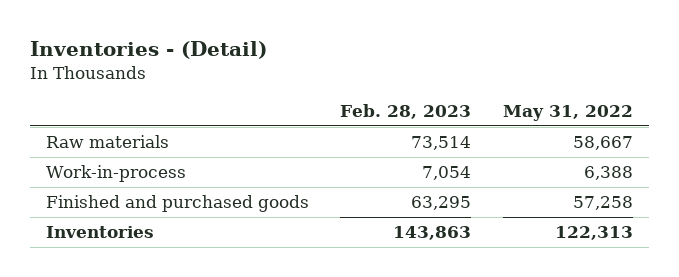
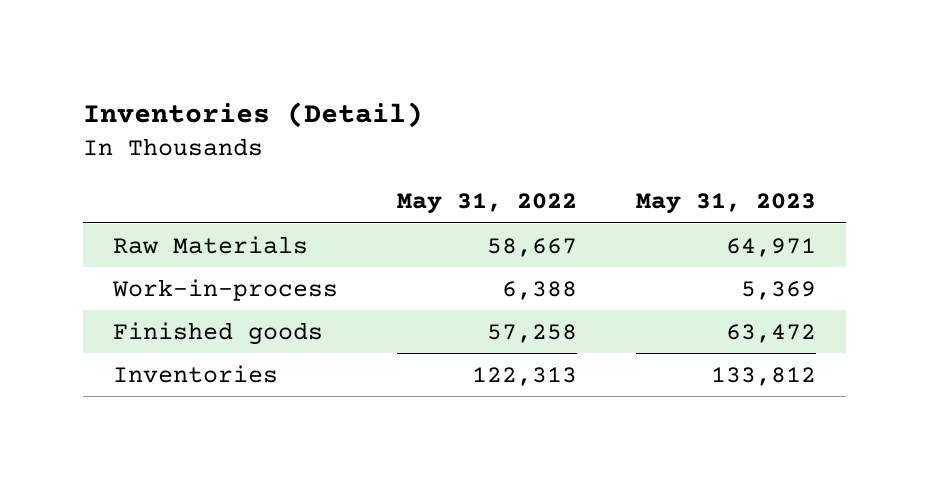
[29,40,267,59] Inventories - (Detail) -> [83,101,424,128] Inventories (Detail)
[340,103,472,119] Feb. 28, 2023 -> none
none -> [635,193,816,215] May 31, 2023
[45,135,169,149] Raw materials -> [112,235,308,254] Raw Materials
[45,195,309,213] Finished and purchased goods -> [112,321,323,345] Finished goods

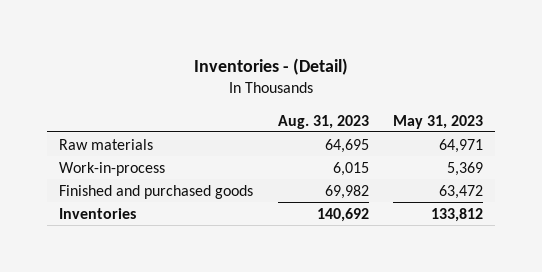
[83,101,424,128] Inventories (Detail) -> [194,57,349,75] Inventories - (Detail)
[396,193,577,215] May 31, 2022 -> none
none -> [277,114,369,129] Aug. 31, 2023
[112,235,308,254] Raw Materials -> [59,138,154,150] Raw materials
[112,321,323,345] Finished goods -> [59,184,254,199] Finished and purchased goods

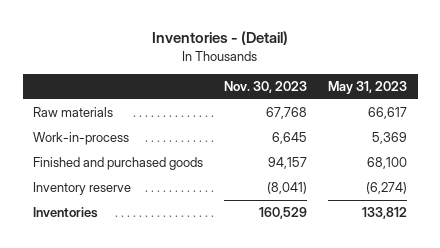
[277,114,369,129] Aug. 31, 2023 -> none
none -> [224,81,308,94] Nov. 30, 2023
[438,138,483,153] 64,971 -> [368,107,408,120] 66,617
[438,184,483,199] 63,472 -> [367,157,408,170] 68,100
none -> [33,182,132,196] Inventory reserve

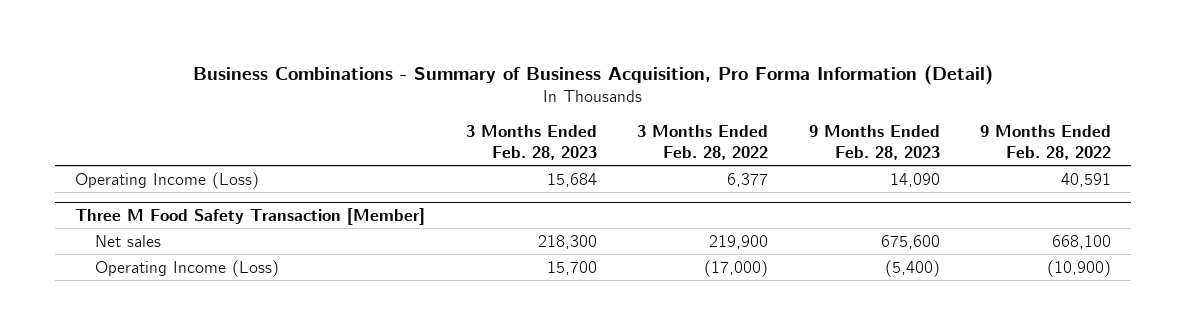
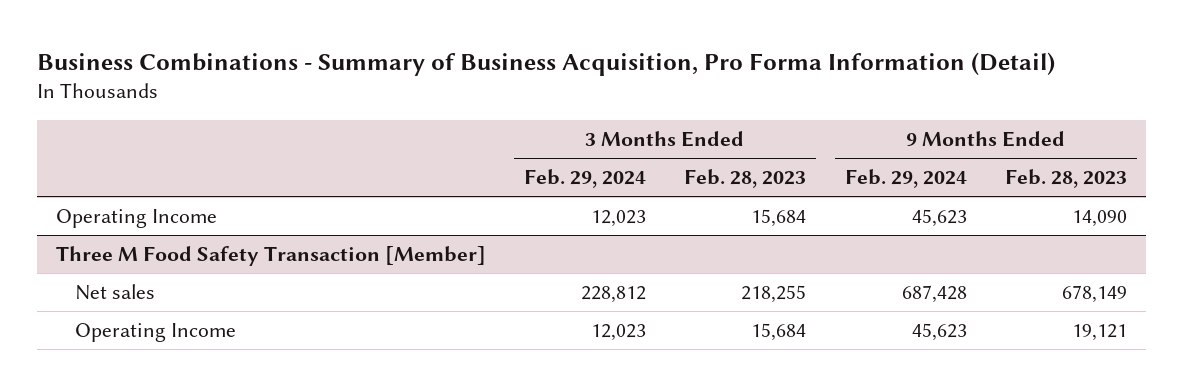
[637,125,769,160] 3 Months Ended Feb. 28, 2022 -> none
[980,125,1112,160] 9 Months Ended Feb. 28, 2022 -> none
none -> [524,169,647,189] Feb. 29, 2024
none -> [844,169,967,189] Feb. 29, 2024
[75,171,260,189] Operating Income (Loss) -> [55,209,217,229] Operating Income
[537,234,597,249] 218,300 -> [741,285,807,304] 218,255
[880,234,940,249] 675,600 -> [1062,285,1128,304] 678,149
[94,259,279,277] Operating Income (Loss) -> [75,323,237,343] Operating Income
[546,260,597,275] 15,700 -> [751,323,807,342] 15,684
[884,259,940,277] (5,400) -> [1072,324,1128,342] 19,121

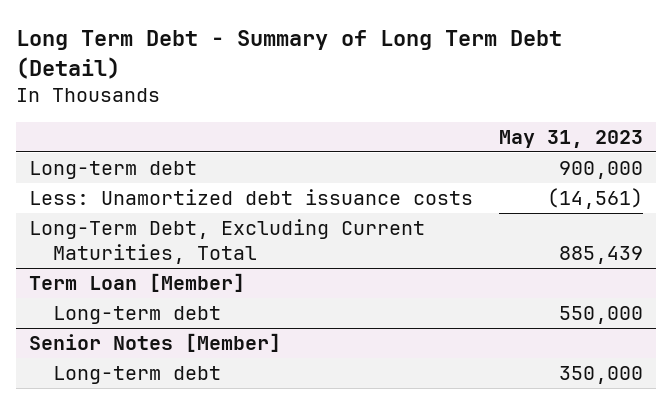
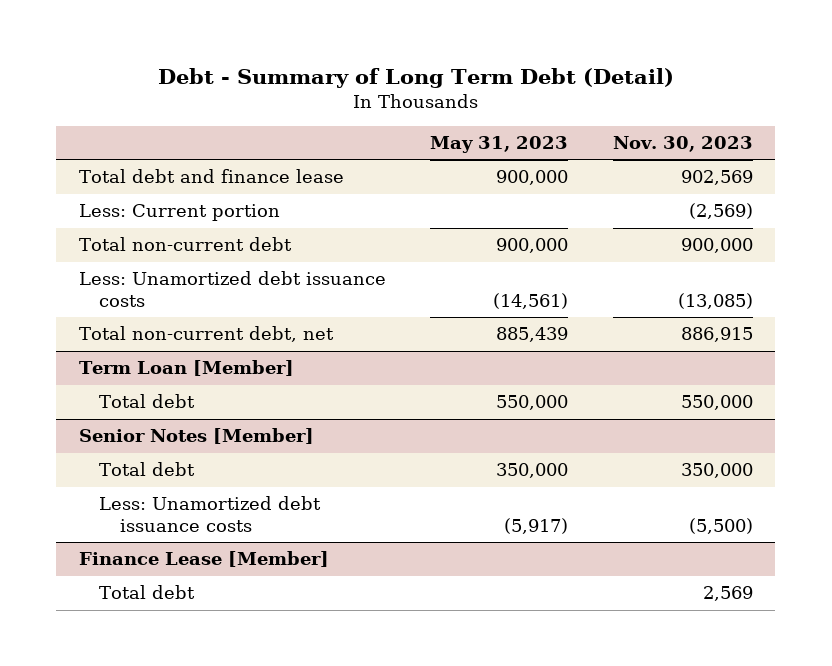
[16,30,563,80] Long Term Debt - Summary of Long Term Debt (Detail) -> [157,67,674,88] Debt - Summary of Long Term Debt (Detail)
none -> [612,135,753,152] Nov. 30, 2023
[29,161,198,180] Long-term debt -> none
none -> [78,169,344,184] Total debt and finance lease
none -> [78,204,280,222] Less: Current portion
none -> [78,237,292,252] Total non-current debt
[29,219,426,264] Long-Term Debt, Excluding Current Maturities, Total -> [78,326,334,343] Total non-current debt, net
[53,306,222,325] Long-term debt -> [99,394,196,409] Total debt
[53,366,222,385] Long-term debt -> [99,462,196,477] Total debt
none -> [99,496,322,532] Less: Unamortized debt issuance costs
none -> [78,551,329,568] Finance Lease [Member]
none -> [99,585,196,600] Total debt

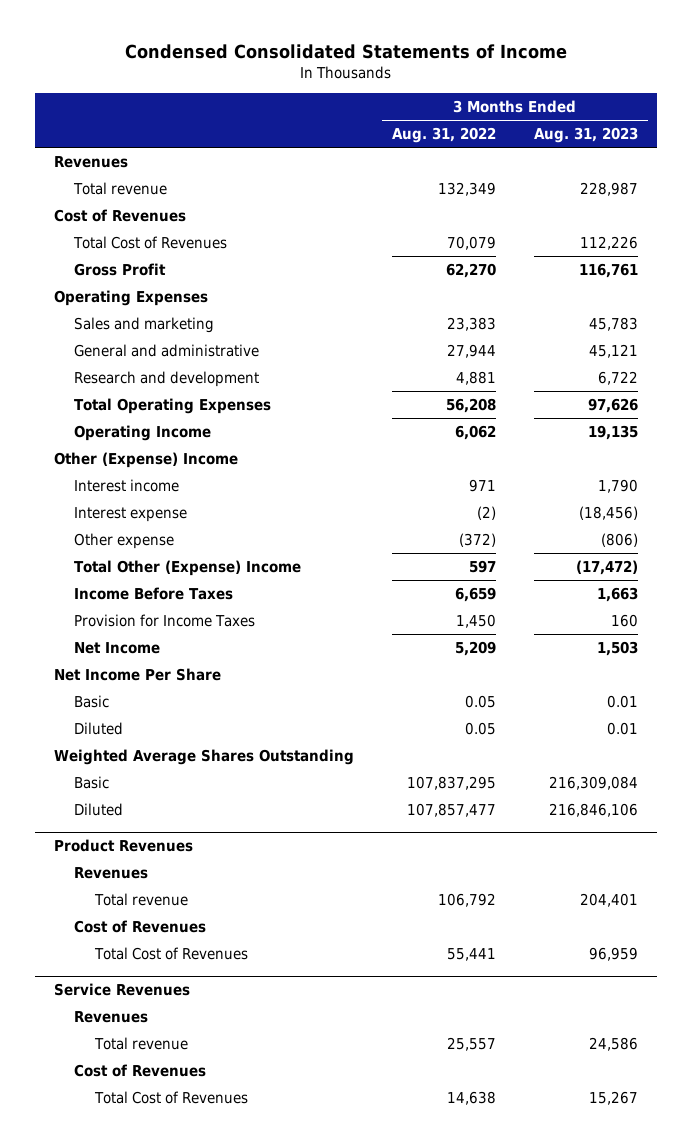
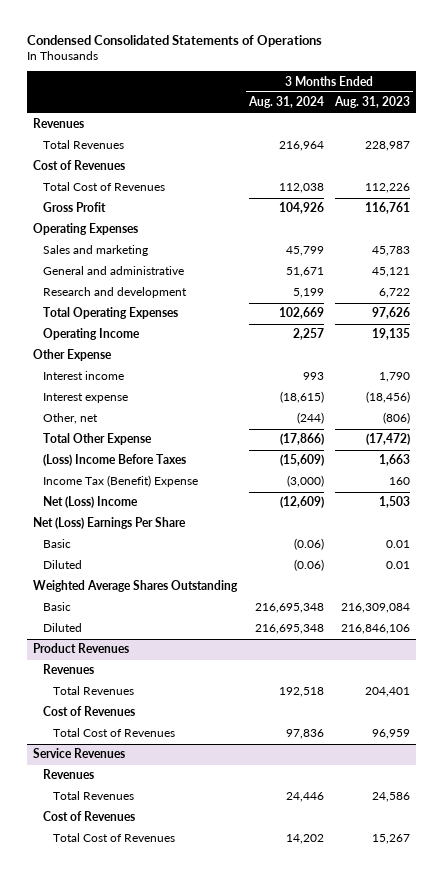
[124,44,567,60] Condensed Consolidated Statements of Income -> [27,34,323,47] Condensed Consolidated Statements of Operations
[391,127,496,144] Aug. 31, 2022 -> none
none -> [247,96,324,109] Aug. 31, 2024
[73,182,168,196] Total revenue -> [43,140,125,150] Total Revenues
[53,452,238,469] Other (Expense) Income -> [33,349,113,362] Other Expense
[74,533,175,550] Other expense -> [43,413,99,425] Other, net
[74,560,302,577] Total Other (Expense) Income -> [43,433,153,446] Total Other Expense
[74,587,234,601] Income Before Taxes -> [43,454,187,467] (Loss) Income Before Taxes
[74,614,256,628] Provision for Income Taxes -> [43,475,199,488] Income Tax (Benefit) Expense
[74,642,161,655] Net Income -> [43,496,139,509] Net (Loss) Income
[53,668,221,682] Net Income Per Share -> [33,517,187,530] Net (Loss) Earnings Per Share
[93,893,188,907] Total revenue -> [53,686,135,696] Total Revenues
[93,1037,188,1051] Total revenue -> [53,791,135,801] Total Revenues

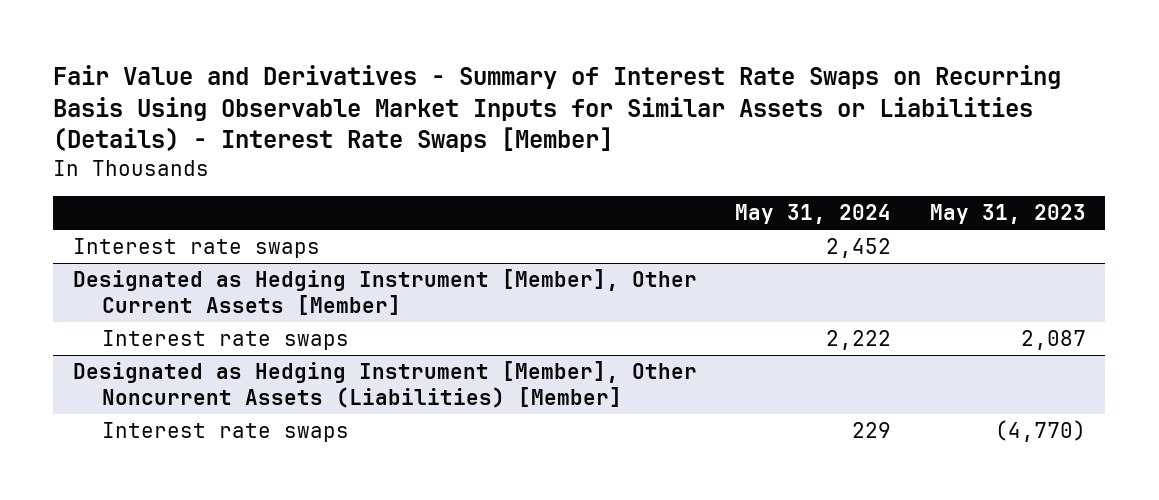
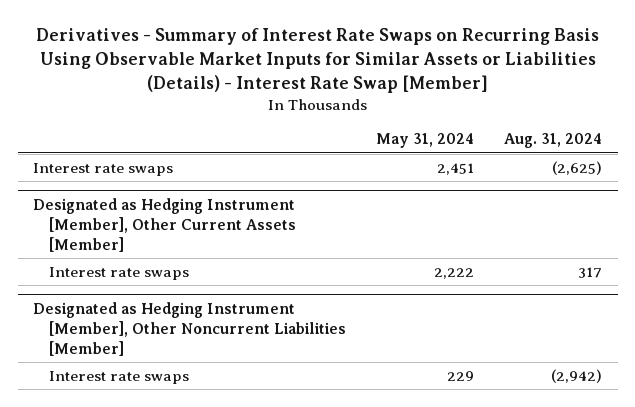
[53,64,1062,153] Fair Value and Derivatives - Summary of Interest Rate Swaps on Recurring Basis Using Observable Market Inputs for Similar Assets or Liabilities (Details) - Interest Rate Swaps [Member] -> [35,28,599,94] Derivatives - Summary of Interest Rate Swaps on Recurring Basis Using Observable Market Inputs for Similar Assets or Liabilities (Details) - Interest Rate Swap [Member]
[929,204,1086,225] May 31, 2023 -> none
none -> [504,133,603,149] Aug. 31, 2024
[826,237,892,258] 2,452 -> [437,163,475,176] 2,451
[72,360,697,409] Designated as Hedging Instrument [Member], Other Noncurrent Assets (Liabilities) [Member] -> [32,301,346,356] Designated as Hedging Instrument [Member], Other Noncurrent Liabilities [Member]

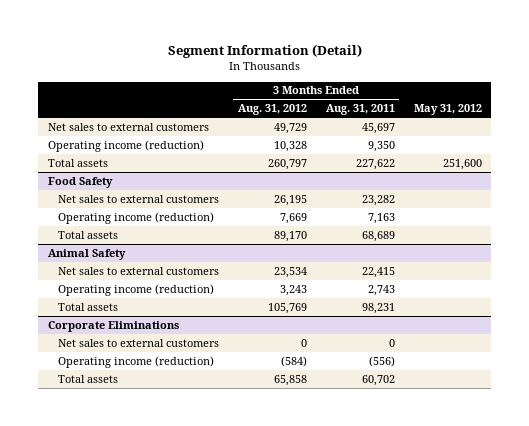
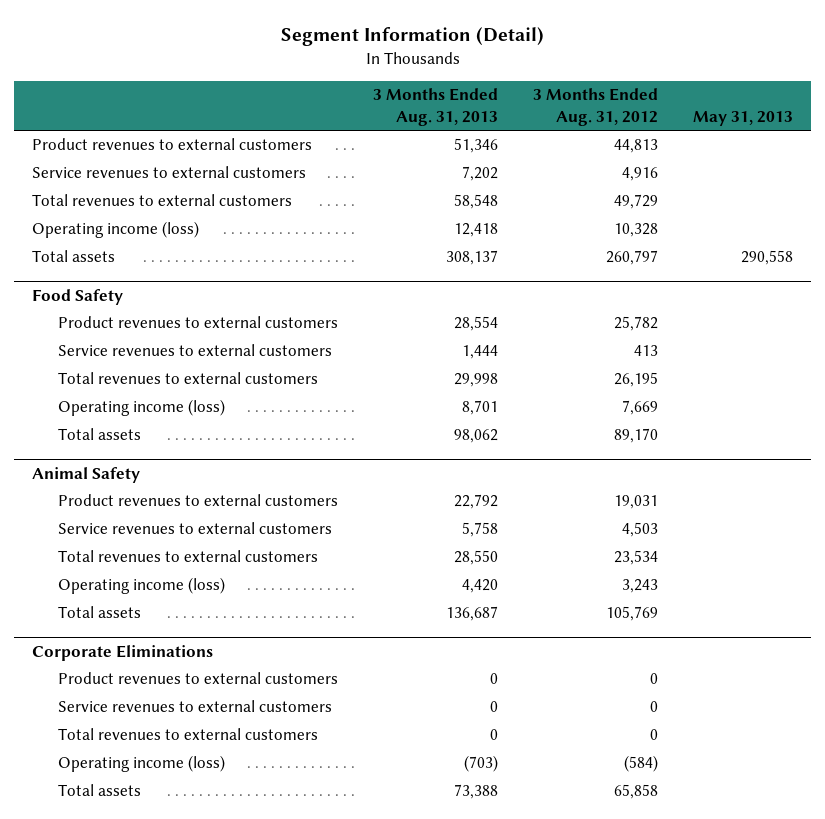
[325,104,395,116] Aug. 31, 2011 -> none
[413,104,482,116] May 31, 2012 -> none
none -> [373,88,499,127] 3 Months Ended Aug. 31, 2013
none -> [693,111,794,127] May 31, 2013
none -> [31,138,312,151] Product revenues to external customers
none -> [31,166,306,179] Service revenues to external customers
[47,122,209,131] Net sales to external customers -> [31,194,292,207] Total revenues to external customers
[47,139,204,152] Operating income (reduction) -> [31,221,199,239] Operating income (loss)
none -> [57,316,338,329] Product revenues to external customers
none -> [57,344,332,357] Service revenues to external customers
[57,194,219,203] Net sales to external customers -> [57,372,318,385] Total revenues to external customers
[57,211,214,224] Operating income (reduction) -> [57,399,225,417] Operating income (loss)
none -> [57,494,338,507] Product revenues to external customers
none -> [57,522,332,535] Service revenues to external customers
[57,266,219,275] Net sales to external customers -> [57,550,318,563] Total revenues to external customers
[57,283,214,296] Operating income (reduction) -> [57,577,225,595] Operating income (loss)
none -> [57,672,338,685] Product revenues to external customers
none -> [57,700,332,713] Service revenues to external customers
[57,338,219,347] Net sales to external customers -> [57,728,318,741] Total revenues to external customers
[57,355,214,368] Operating income (reduction) -> [57,755,225,773] Operating income (loss)

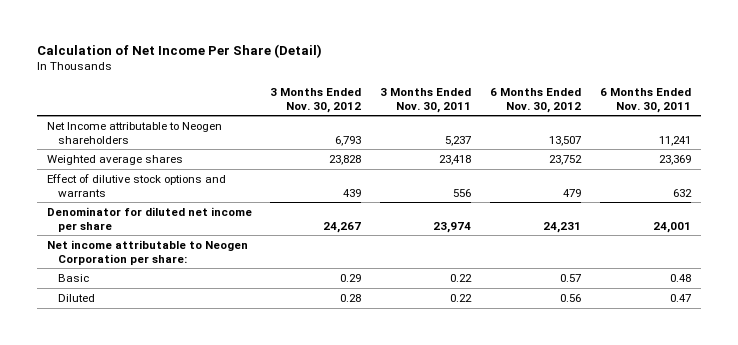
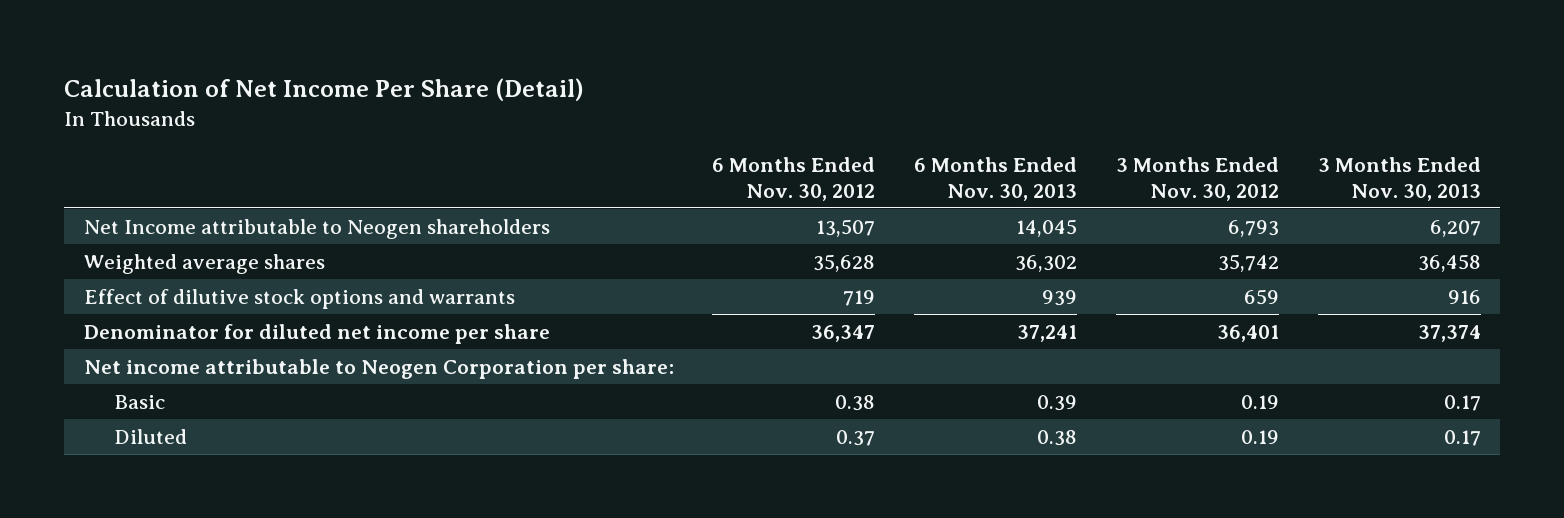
[380,88,472,113] 3 Months Ended Nov. 30, 2011 -> none
[600,88,692,113] 6 Months Ended Nov. 30, 2011 -> none
none -> [914,156,1078,201] 6 Months Ended Nov. 30, 2013
none -> [1317,156,1481,201] 3 Months Ended Nov. 30, 2013
[329,155,362,166] 23,828 -> [1217,253,1279,272] 35,742
[549,155,583,166] 23,752 -> [813,253,876,272] 35,628
[343,188,362,197] 439 -> [1243,288,1279,305] 659
[563,188,582,197] 479 -> [843,289,876,306] 719
[323,221,362,233] 24,267 -> [1216,324,1279,342] 36,401
[543,221,582,233] 24,231 -> [811,324,876,342] 36,347
[340,274,362,283] 0.29 -> [1240,394,1279,409] 0.19
[560,274,582,283] 0.57 -> [835,394,876,411] 0.38
[340,294,362,303] 0.28 -> [1240,429,1279,444] 0.19
[560,294,582,303] 0.56 -> [836,429,876,446] 0.37

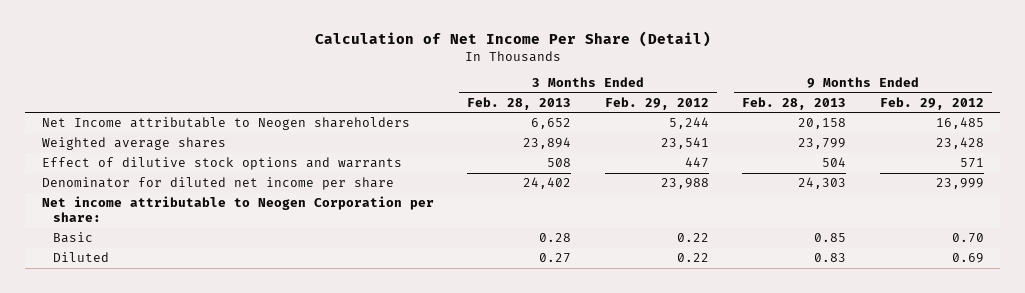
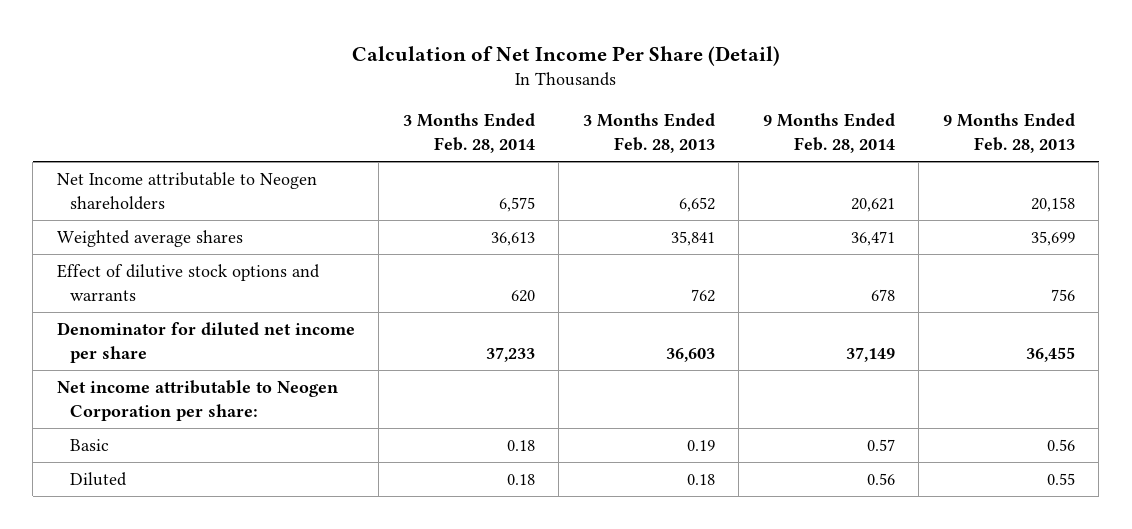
[604,96,709,110] Feb. 29, 2012 -> none
[879,96,984,110] Feb. 29, 2012 -> none
none -> [402,113,535,154] 3 Months Ended Feb. 28, 2014
none -> [762,113,895,154] 9 Months Ended Feb. 28, 2014
[523,137,572,150] 23,894 -> [670,231,715,247] 35,841
[798,138,847,150] 23,799 -> [1030,231,1075,247] 35,699
[547,158,572,168] 508 -> [690,288,715,302] 762
[822,157,847,168] 504 -> [1050,288,1075,301] 756
[523,177,572,190] 24,402 -> [665,347,715,362] 36,603
[798,177,847,190] 24,303 -> [1025,346,1075,362] 36,455
[539,233,572,243] 0.28 -> [686,440,715,452] 0.19
[814,233,847,243] 0.85 -> [1046,439,1075,452] 0.56
[539,253,572,264] 0.27 -> [686,474,715,486] 0.18
[814,253,847,263] 0.83 -> [1046,473,1075,486] 0.55

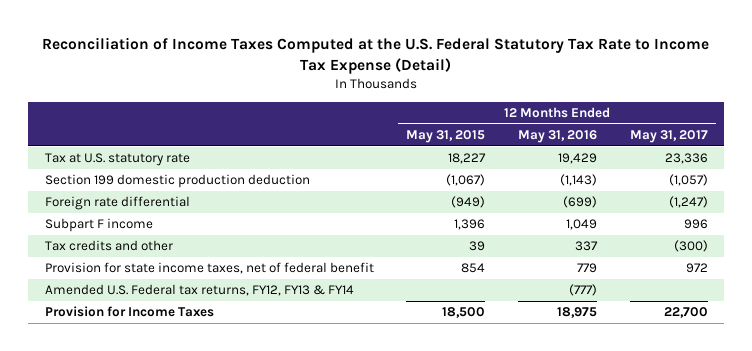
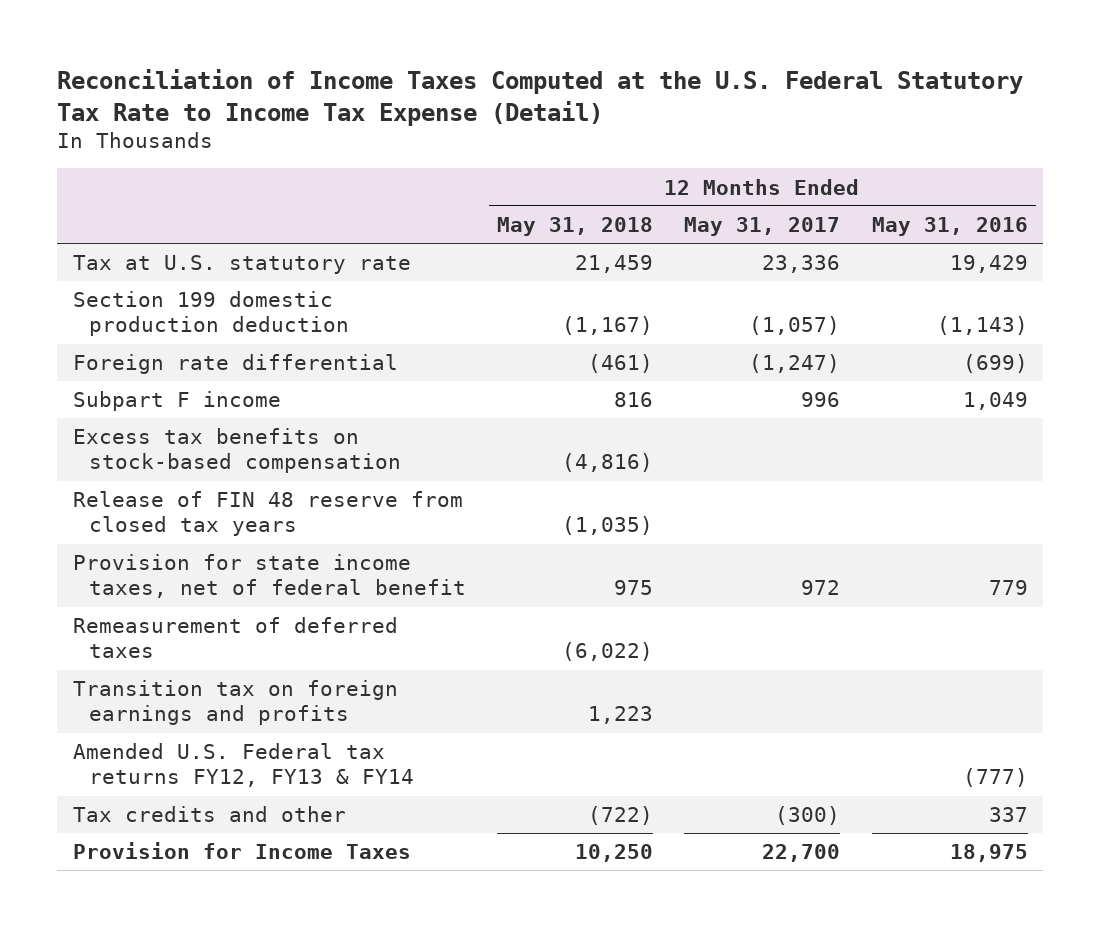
[406,129,486,143] May 31, 2015 -> none
none -> [497,217,654,237] May 31, 2018
none -> [73,428,401,474] Excess tax benefits on stock-based compensation
none -> [73,491,464,537] Release of FIN 48 reserve from closed tax years
none -> [73,617,399,659] Remeasurement of deferred taxes
none -> [73,680,399,726] Transition tax on foreign earnings and profits
[44,284,354,297] Amended U.S. Federal tax returns, FY12, FY13 & FY14 -> [73,743,414,788] Amended U.S. Federal tax returns FY12, FY13 & FY14
[44,240,173,252] Tax credits and other -> [73,806,347,823] Tax credits and other

